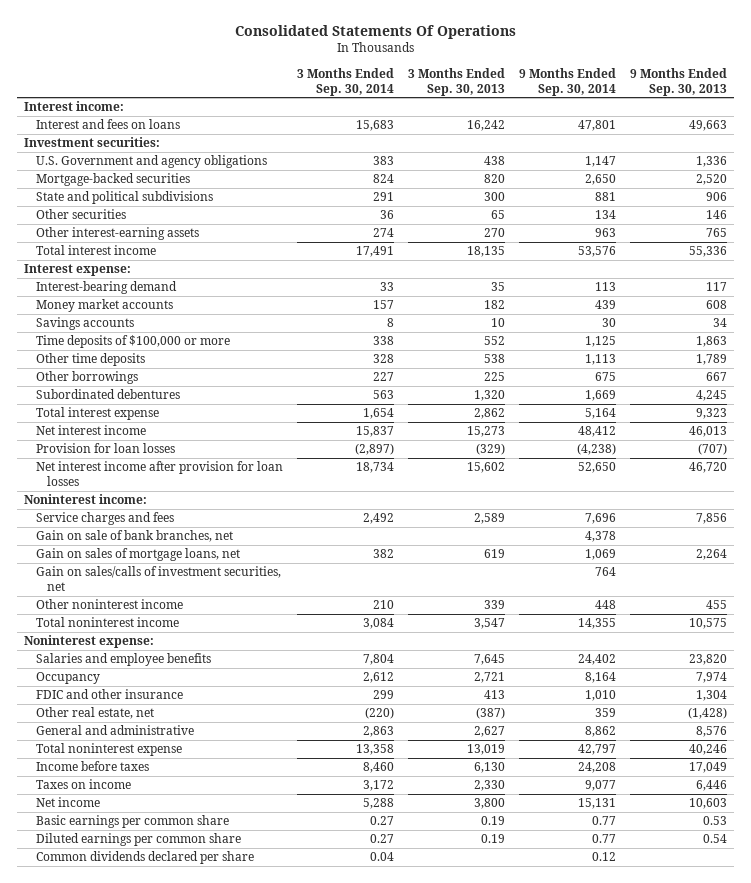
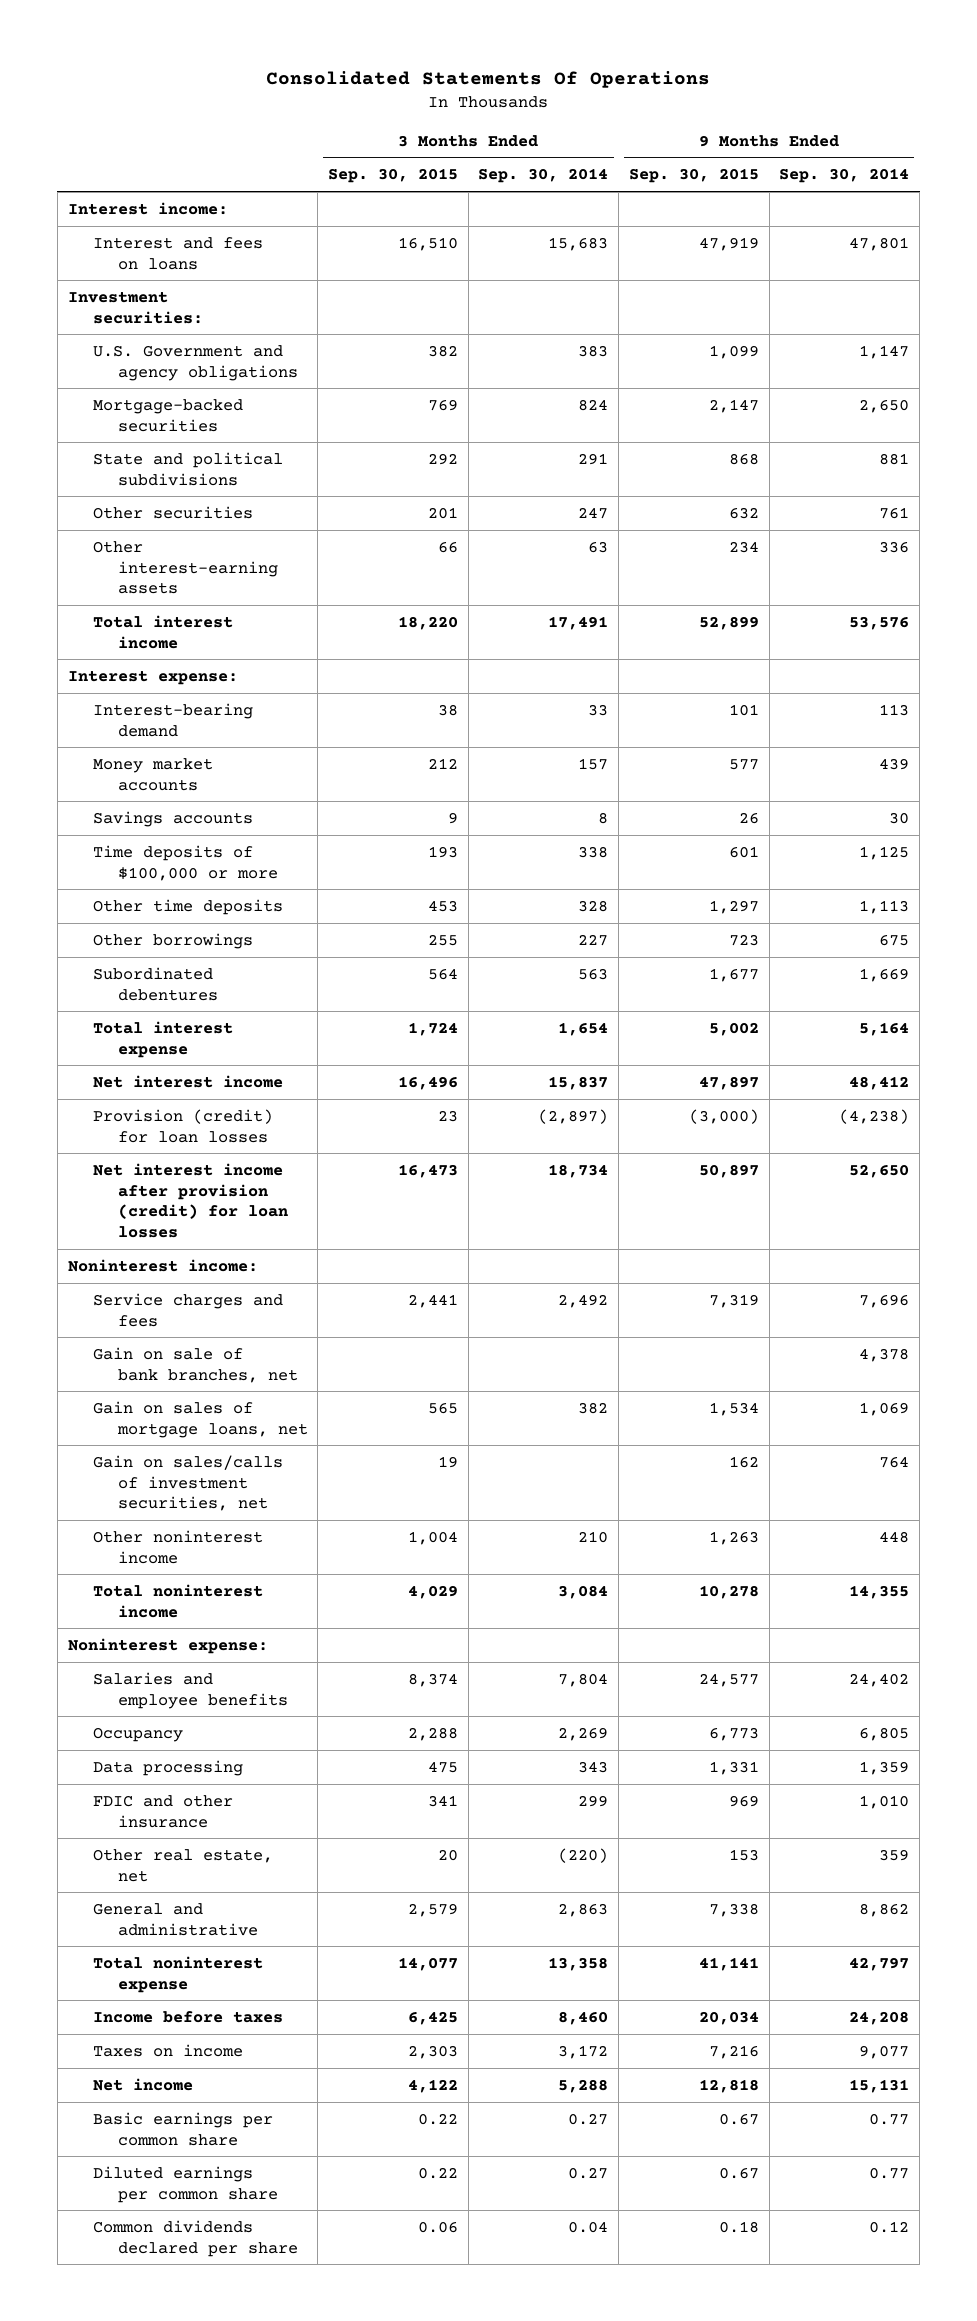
[407,67,505,96] 3 Months Ended Sep. 30, 2013 -> none
[629,67,727,96] 9 Months Ended Sep. 30, 2013 -> none
none -> [328,168,459,184] Sep. 30, 2015
none -> [628,168,759,184] Sep. 30, 2015
[379,210,394,220] 36 -> [578,506,609,519] 247
[594,210,616,220] 134 -> [879,506,910,519] 761
[372,228,394,238] 274 -> [588,540,609,553] 63
[594,228,616,238] 963 -> [879,540,910,553] 336
[35,443,175,454] Provision for loan losses -> [92,1108,273,1143] Provision (credit) for loan losses
[35,461,283,487] Net interest income after provision for loan losses -> [92,1162,288,1239] Net interest income after provision (credit) for loan losses
[362,672,394,684] 2,612 -> [558,1726,609,1741] 2,269
[584,672,616,684] 8,164 -> [859,1726,910,1741] 6,805
none -> [92,1759,243,1776] Data processing

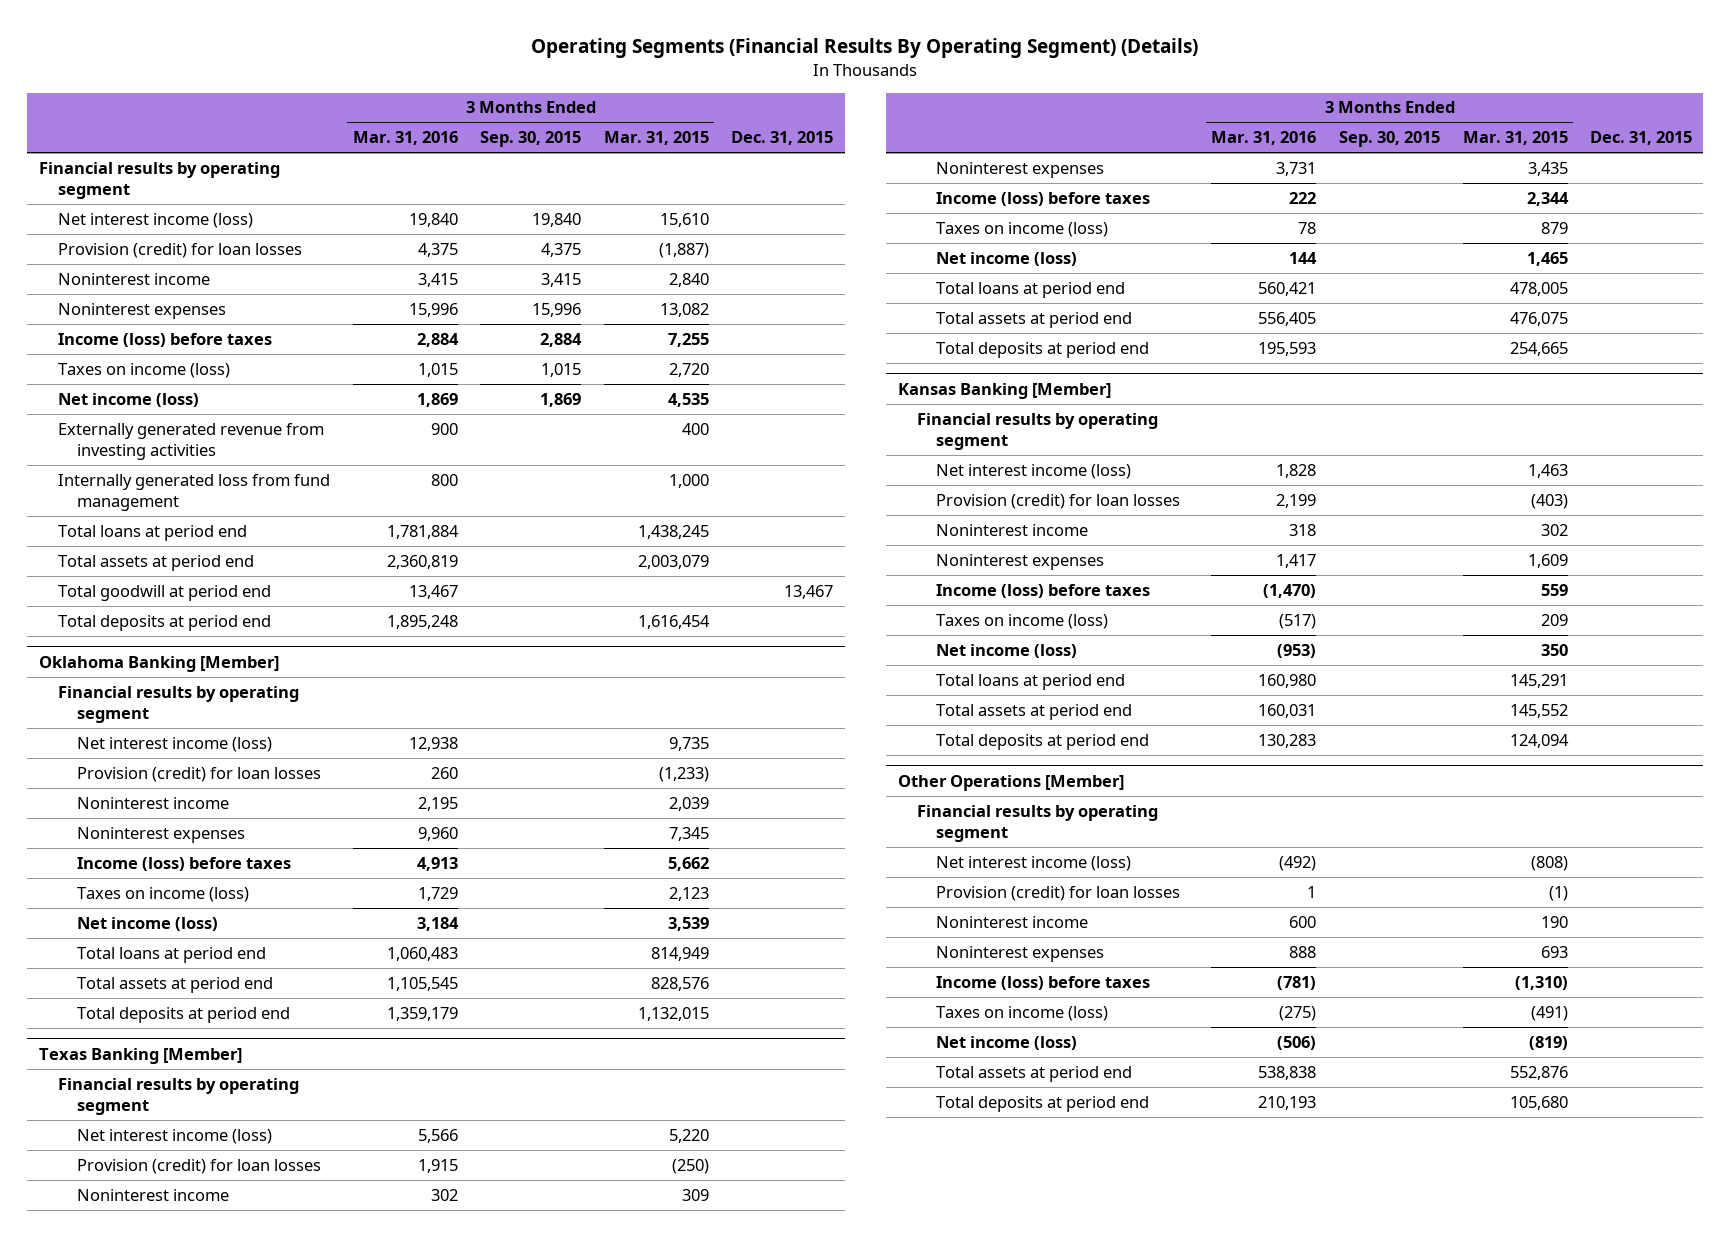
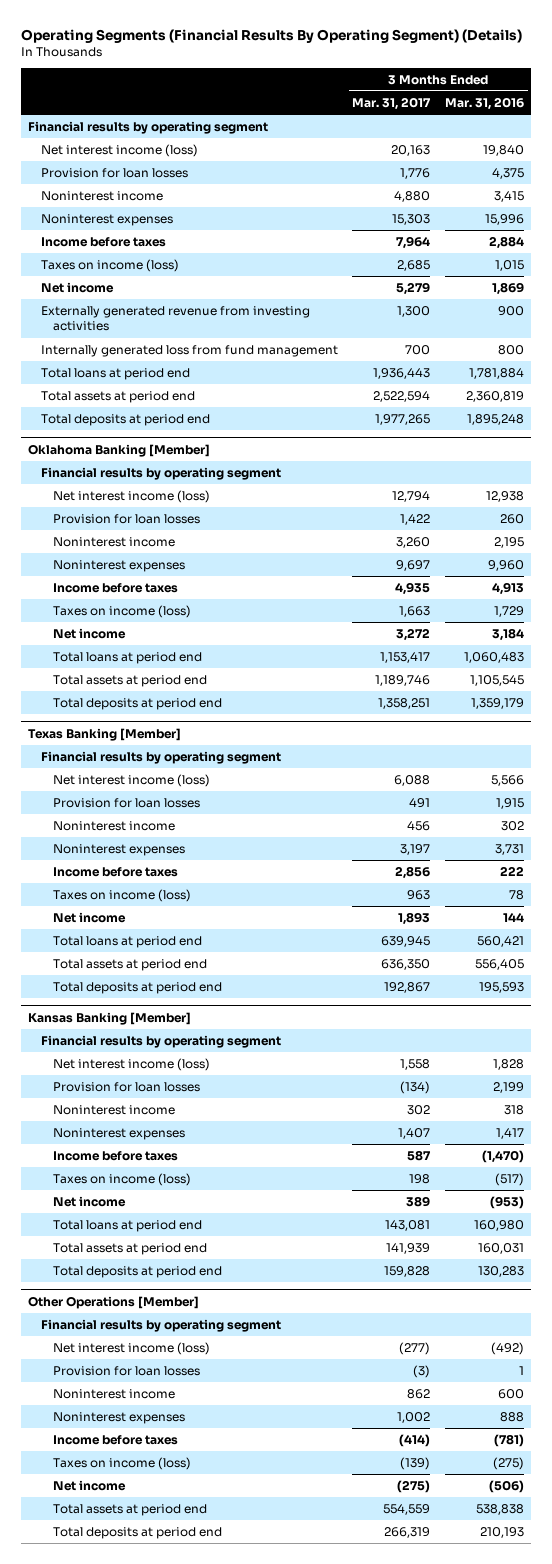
[480,131,582,148] Sep. 30, 2015 -> none
[603,131,709,146] Mar. 31, 2015 -> none
[731,131,834,146] Dec. 31, 2015 -> none
none -> [352,97,432,111] Mar. 31, 2017
[58,242,303,258] Provision (credit) for loan losses -> [40,168,188,179] Provision for loan losses
[58,332,273,347] Income (loss) before taxes -> [40,237,166,248] Income before taxes
[58,392,200,407] Net income (loss) -> [40,282,114,294] Net income
[58,584,272,601] Total goodwill at period end -> none
[77,766,322,782] Provision (credit) for loan losses -> [53,514,201,525] Provision for loan losses
[77,856,292,871] Income (loss) before taxes -> [53,583,179,594] Income before taxes
[77,916,219,931] Net income (loss) -> [53,628,127,640] Net income
[77,1158,322,1174] Provision (credit) for loan losses -> [53,798,201,809] Provision for loan losses
[936,191,1151,206] Income (loss) before taxes -> [53,867,179,878] Income before taxes
[936,251,1078,266] Net income (loss) -> [53,912,127,924] Net income
[936,493,1181,509] Provision (credit) for loan losses -> [53,1082,201,1093] Provision for loan losses
[936,583,1151,598] Income (loss) before taxes -> [53,1151,179,1162] Income before taxes
[936,643,1078,658] Net income (loss) -> [53,1196,127,1208] Net income
[936,885,1181,901] Provision (credit) for loan losses -> [53,1366,201,1377] Provision for loan losses
[936,975,1151,990] Income (loss) before taxes -> [53,1435,179,1446] Income before taxes
[936,1035,1078,1050] Net income (loss) -> [53,1480,127,1492] Net income

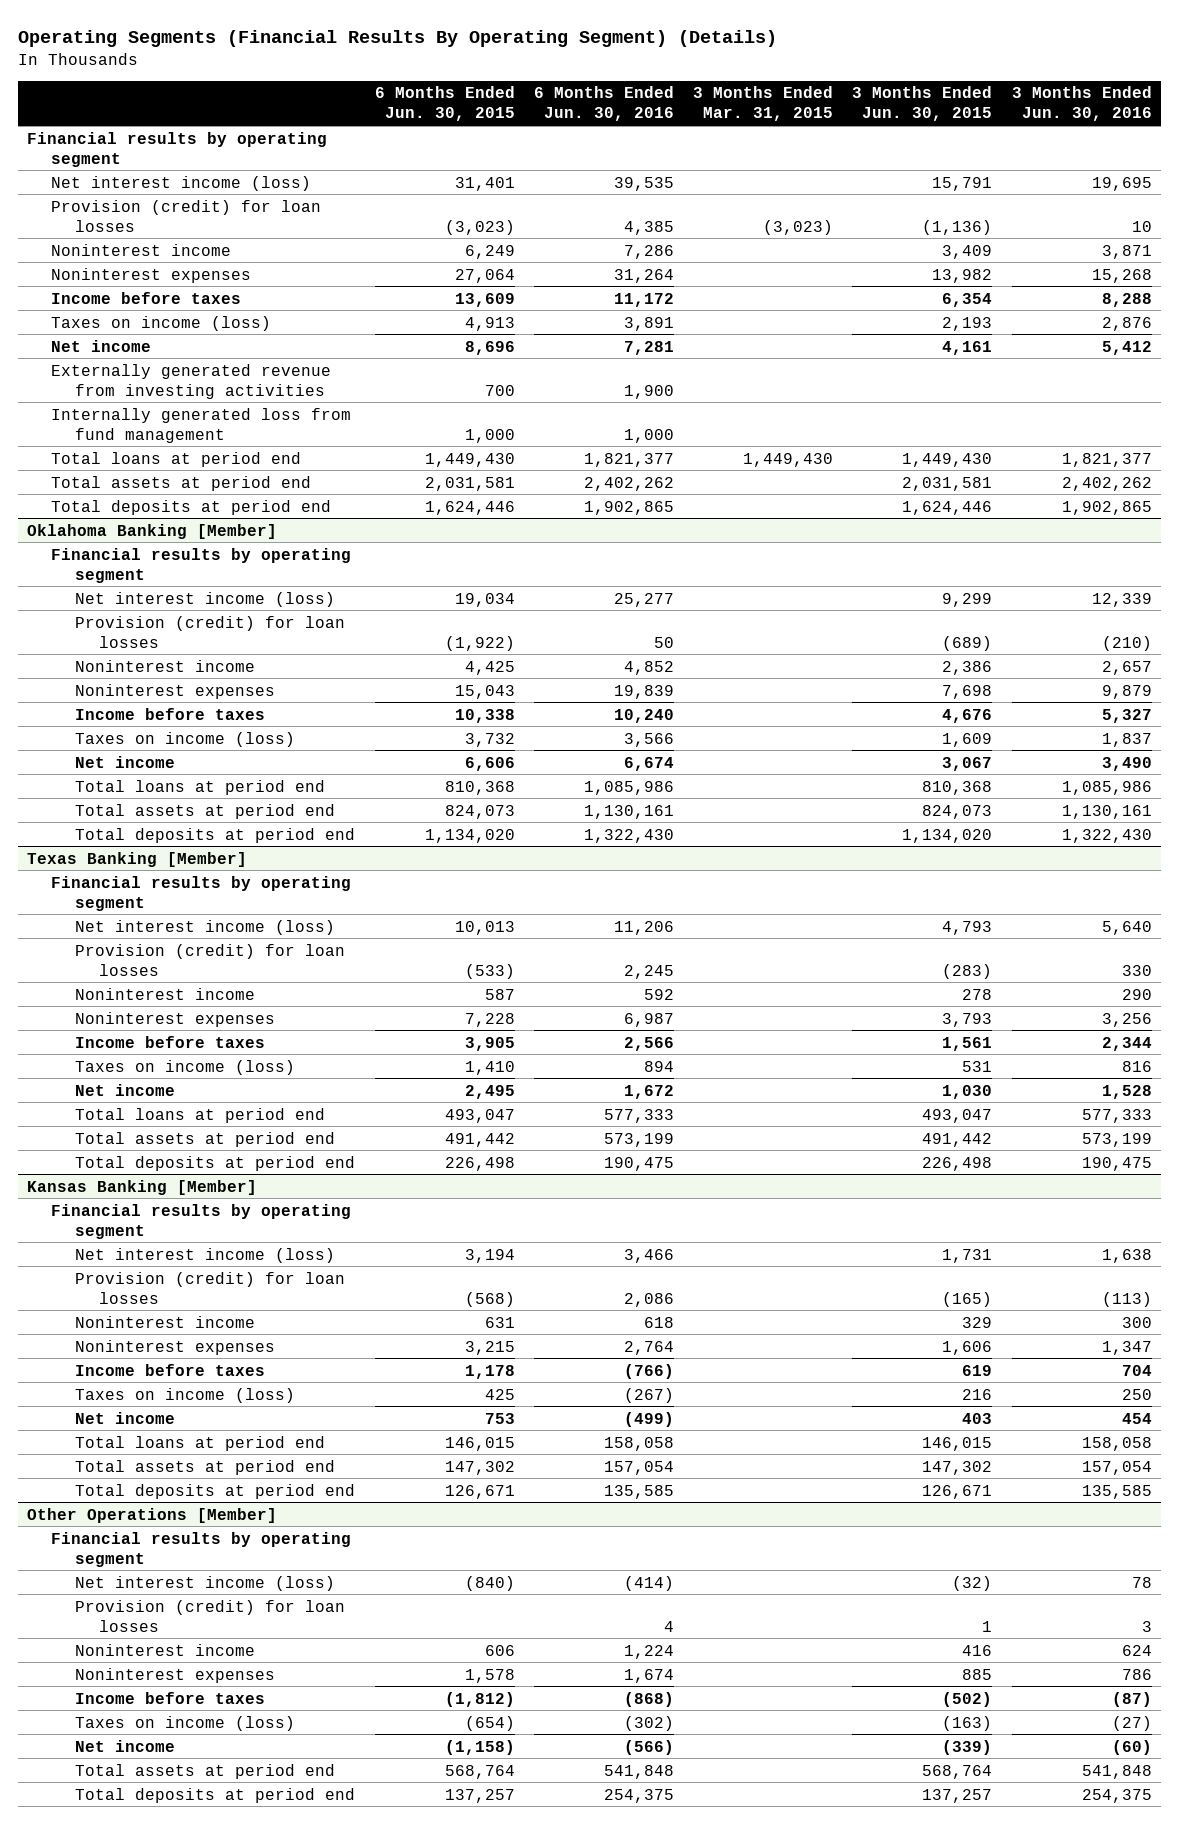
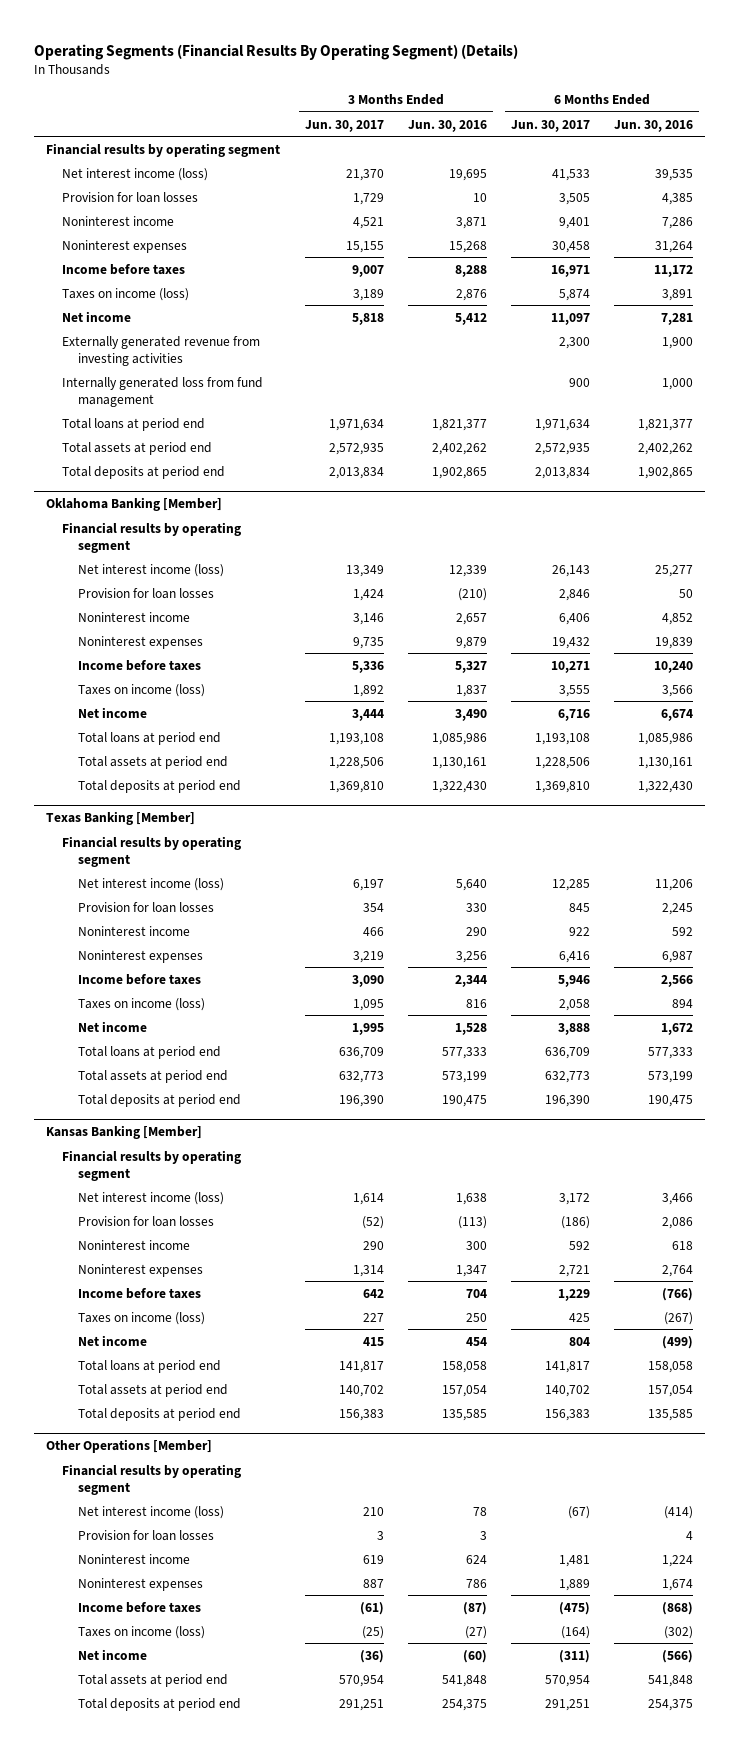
[374,86,515,122] 6 Months Ended Jun. 30, 2015 -> none
[693,86,834,122] 3 Months Ended Mar. 31, 2015 -> none
[852,86,993,122] 3 Months Ended Jun. 30, 2015 -> none
none -> [304,119,384,132] Jun. 30, 2017
none -> [511,119,591,132] Jun. 30, 2017
[51,199,322,232] Provision (credit) for loan losses -> [62,191,199,203] Provision for loan losses
[75,615,346,648] Provision (credit) for loan losses -> [78,587,215,599] Provision for loan losses
[75,943,346,976] Provision (credit) for loan losses -> [78,901,215,913] Provision for loan losses
[75,1271,346,1304] Provision (credit) for loan losses -> [78,1215,215,1227] Provision for loan losses
[75,1599,346,1632] Provision (credit) for loan losses -> [78,1529,215,1541] Provision for loan losses

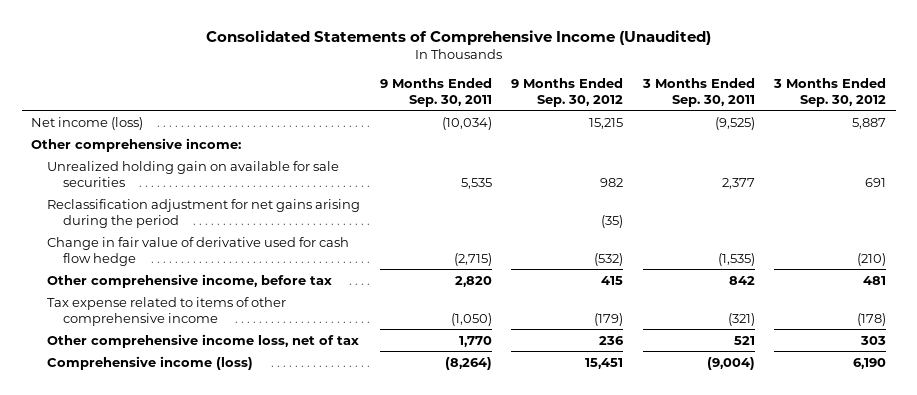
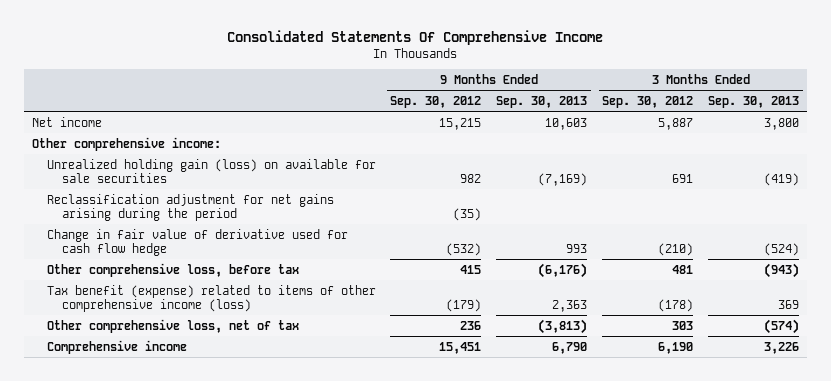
[205,29,711,45] Consolidated Statements of Comprehensive Income (Unaudited) -> [227,29,604,45] Consolidated Statements Of Comprehensive Income
[379,77,492,107] 9 Months Ended Sep. 30, 2011 -> none
[641,77,755,107] 3 Months Ended Sep. 30, 2011 -> none
none -> [496,95,588,108] Sep. 30, 2013
none -> [708,95,800,108] Sep. 30, 2013
[31,116,144,130] Net income (loss) -> [31,116,102,127] Net income
[47,160,340,187] Unrealized holding gain on available for sale securities -> [46,158,376,183] Unrealized holding gain (loss) on available for sale securities
[47,273,333,288] Other comprehensive income, before tax -> [46,262,299,277] Other comprehensive loss, before tax
[47,296,287,326] Tax expense related to items of other comprehensive income -> [46,284,376,312] Tax benefit (expense) related to items of other comprehensive income (loss)
[47,333,360,348] Other comprehensive income loss, net of tax -> [46,318,299,333] Other comprehensive loss, net of tax
[47,355,254,370] Comprehensive income (loss) -> [46,339,187,354] Comprehensive income

